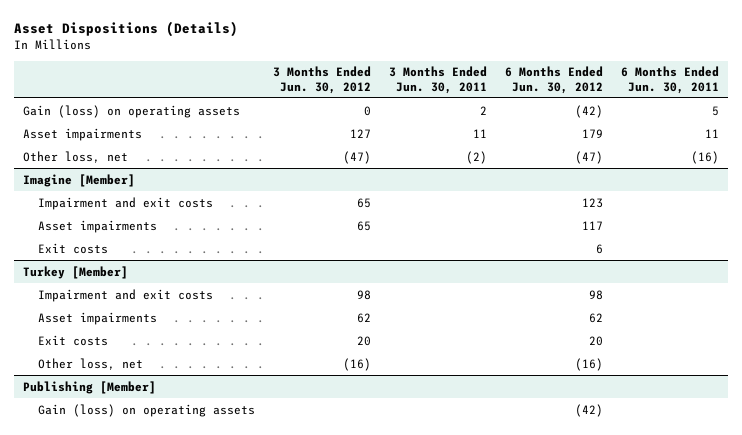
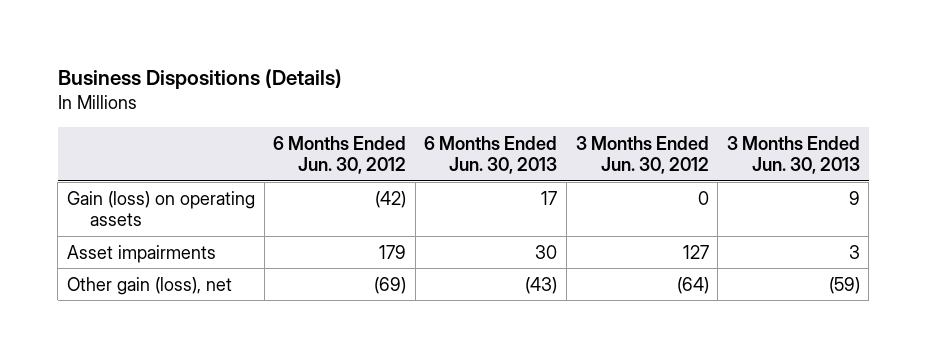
[14,20,239,37] Asset Dispositions (Details) -> [57,69,342,90] Business Dispositions (Details)
[388,66,487,94] 3 Months Ended Jun. 30, 2011 -> none
[620,66,719,94] 6 Months Ended Jun. 30, 2011 -> none
none -> [424,135,558,175] 6 Months Ended Jun. 30, 2013
none -> [726,135,860,175] 3 Months Ended Jun. 30, 2013
[23,173,136,187] Imagine [Member] -> none
[37,196,213,210] Impairment and exit costs -> none
[37,219,157,233] Asset impairments -> none
[37,242,108,254] Exit costs -> none
[23,265,129,279] Turkey [Member] -> none
[37,288,213,302] Impairment and exit costs -> none
[37,311,157,325] Asset impairments -> none
[37,334,108,346] Exit costs -> none
[37,357,143,370] Other loss, net -> none
[23,380,157,394] Publishing [Member] -> none
[37,403,255,417] Gain (loss) on operating assets -> none
[23,150,129,163] Other loss, net -> [67,276,233,295] Other gain (loss), net
[342,150,371,164] (47) -> [676,276,709,294] (64)
[574,150,603,164] (47) -> [374,276,407,294] (69)

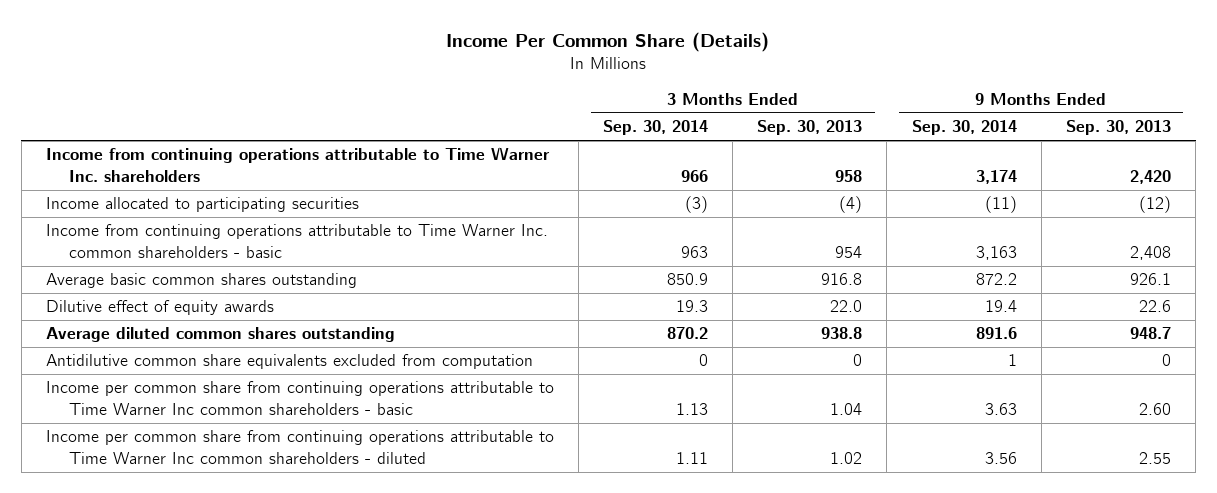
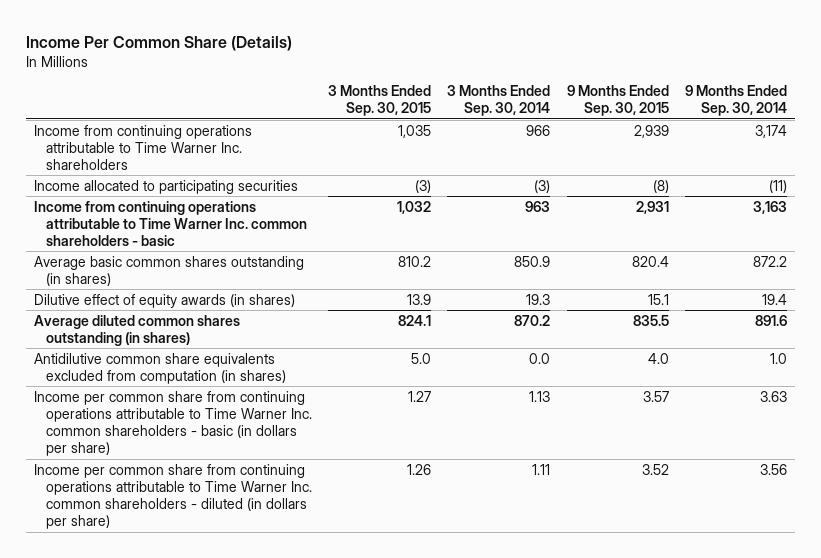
[757,119,863,135] Sep. 30, 2013 -> none
[1065,119,1171,135] Sep. 30, 2013 -> none
none -> [328,85,432,117] 3 Months Ended Sep. 30, 2015
none -> [566,85,669,117] 9 Months Ended Sep. 30, 2015
[45,273,357,289] Average basic common shares outstanding -> [34,255,305,286] Average basic common shares outstanding (in shares)
[45,300,274,316] Dilutive effect of equity awards -> [34,293,296,308] Dilutive effect of equity awards (in shares)
[45,327,395,343] Average diluted common shares outstanding -> [34,314,241,346] Average diluted common shares outstanding (in shares)
[45,354,533,370] Antidilutive common share equivalents excluded from computation -> [34,352,286,384] Antidilutive common share equivalents excluded from computation (in shares)
[699,354,709,367] 0 -> [529,352,551,364] 0.0
[1007,354,1017,367] 1 -> [769,352,787,364] 1.0
[45,381,554,415] Income per common share from continuing operations attributable to Time Warner Inc common shareholders - basic -> [34,390,312,457] Income per common share from continuing operations attributable to Time Warner Inc. common shareholders - basic (in dollars per share)
[45,430,554,464] Income per common share from continuing operations attributable to Time Warner Inc common shareholders - diluted -> [34,463,312,530] Income per common share from continuing operations attributable to Time Warner Inc. common shareholders - diluted (in dollars per share)

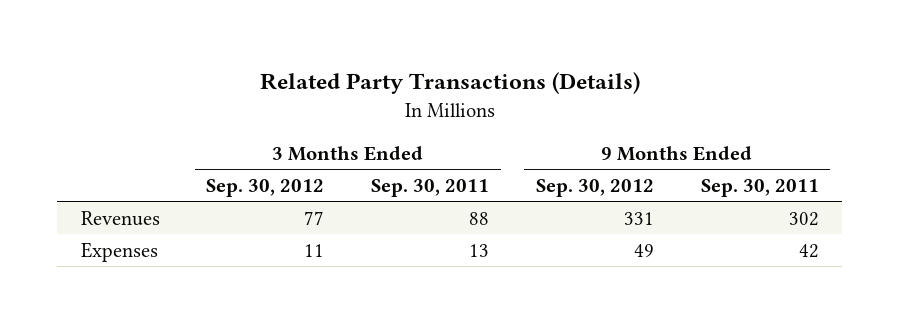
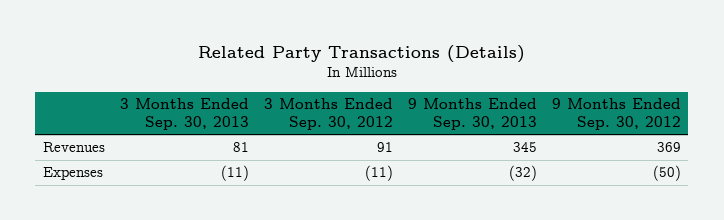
[371,178,490,197] Sep. 30, 2011 -> none
[700,178,819,197] Sep. 30, 2011 -> none
none -> [119,98,249,130] 3 Months Ended Sep. 30, 2013
none -> [407,98,537,130] 9 Months Ended Sep. 30, 2013
[304,210,325,225] 77 -> [376,142,393,153] 91
[623,211,654,225] 331 -> [656,142,681,153] 369
[304,243,325,257] 11 -> [364,165,393,182] (11)
[633,243,654,257] 49 -> [652,165,681,182] (50)

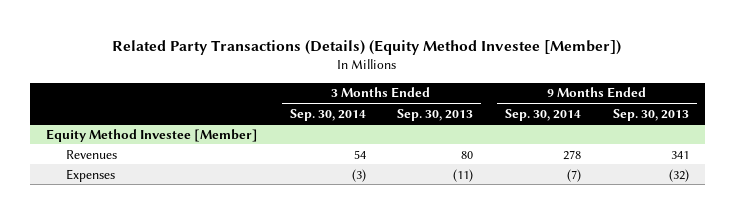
[197,44,525,63] Related Party Transactions (Details) -> [112,39,622,55] Related Party Transactions (Details) (Equity Method Investee [Member])
[263,98,393,130] 3 Months Ended Sep. 30, 2012 -> none
[551,98,681,130] 9 Months Ended Sep. 30, 2012 -> none
none -> [289,108,366,121] Sep. 30, 2014
none -> [505,108,582,121] Sep. 30, 2014
none -> [45,128,258,142] Equity Method Investee [Member]
[232,142,249,153] 81 -> [461,150,474,159] 80
[512,142,537,153] 345 -> [671,150,690,159] 341

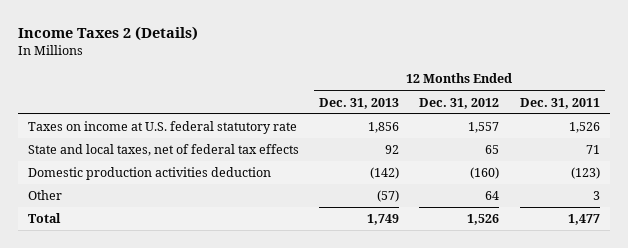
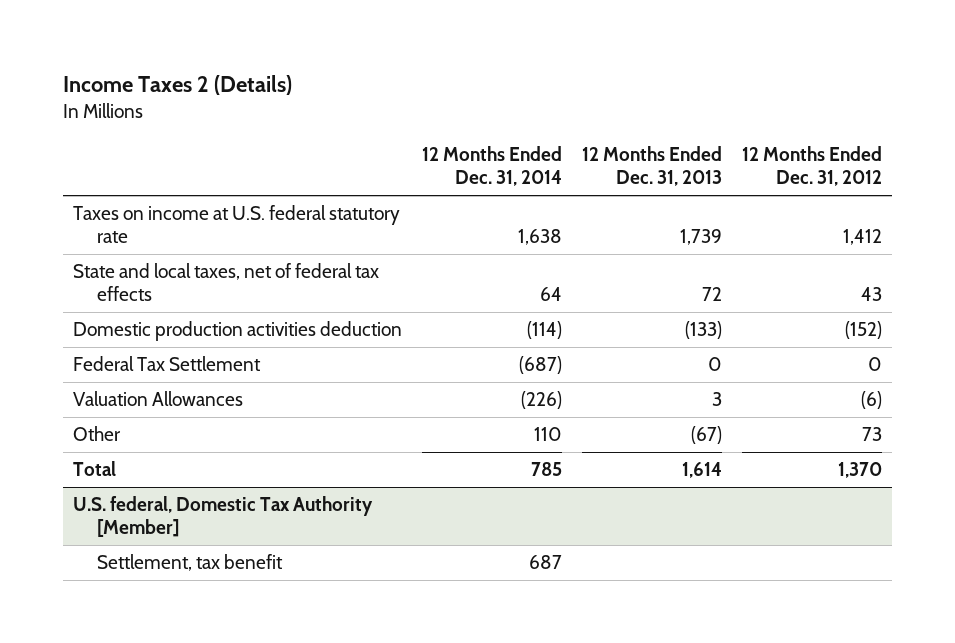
[519,97,600,109] Dec. 31, 2011 -> none
none -> [421,146,562,187] 12 Months Ended Dec. 31, 2014
[368,122,400,134] 1,856 -> [679,229,722,246] 1,739
[468,122,500,134] 1,557 -> [842,229,882,246] 1,412
[385,145,400,155] 92 -> [701,287,722,302] 72
[485,145,500,155] 65 -> [860,287,882,302] 43
[370,167,400,180] (142) -> [684,321,722,340] (133)
[470,167,500,180] (160) -> [844,321,882,340] (152)
none -> [72,356,261,372] Federal Tax Settlement
none -> [72,391,243,407] Valuation Allowances
[377,190,400,203] (57) -> [690,426,722,445] (67)
[485,191,500,201] 64 -> [861,427,882,442] 73
[367,214,400,226] 1,749 -> [681,462,722,479] 1,614
[467,214,500,226] 1,526 -> [837,462,882,479] 1,370
none -> [72,496,373,538] U.S. federal, Domestic Tax Authority [Member]
none -> [96,554,283,572] Settlement, tax benefit

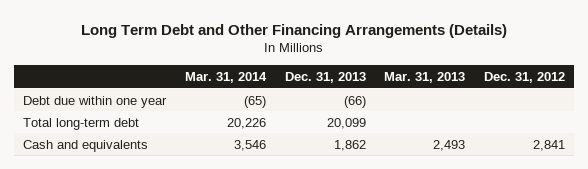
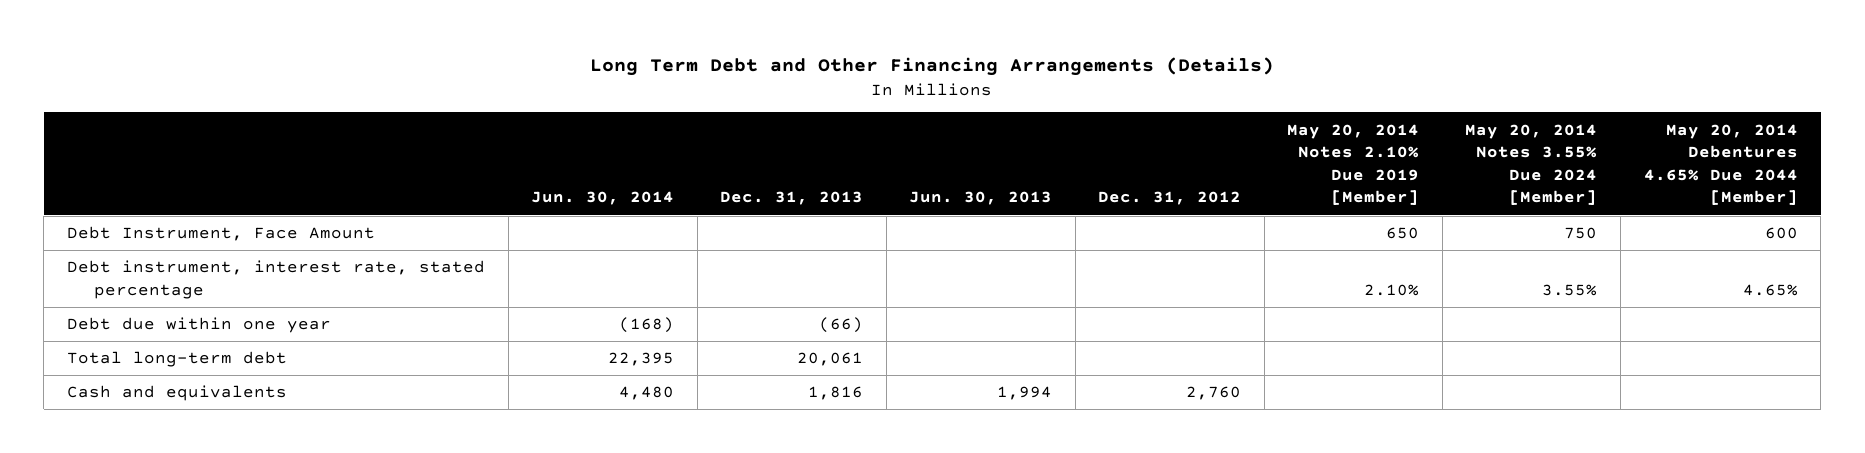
[185,72,268,84] Mar. 31, 2014 -> none
[384,72,466,84] Mar. 31, 2013 -> none
none -> [531,191,675,206] Jun. 30, 2014
none -> [909,191,1053,206] Jun. 30, 2013
none -> [1287,123,1420,206] May 20, 2014 Notes 2.10% Due 2019 [Member]
none -> [1465,123,1598,206] May 20, 2014 Notes 3.55% Due 2024 [Member]
none -> [1643,123,1798,206] May 20, 2014 Debentures 4.65% Due 2044 [Member]
none -> [66,226,375,242] Debt Instrument, Face Amount
none -> [66,260,485,299] Debt instrument, interest rate, stated percentage
[326,117,366,129] 20,099 -> [797,352,864,367] 20,061
[333,139,366,151] 1,862 -> [808,386,864,401] 1,816
[532,139,565,151] 2,841 -> [1186,386,1242,401] 2,760

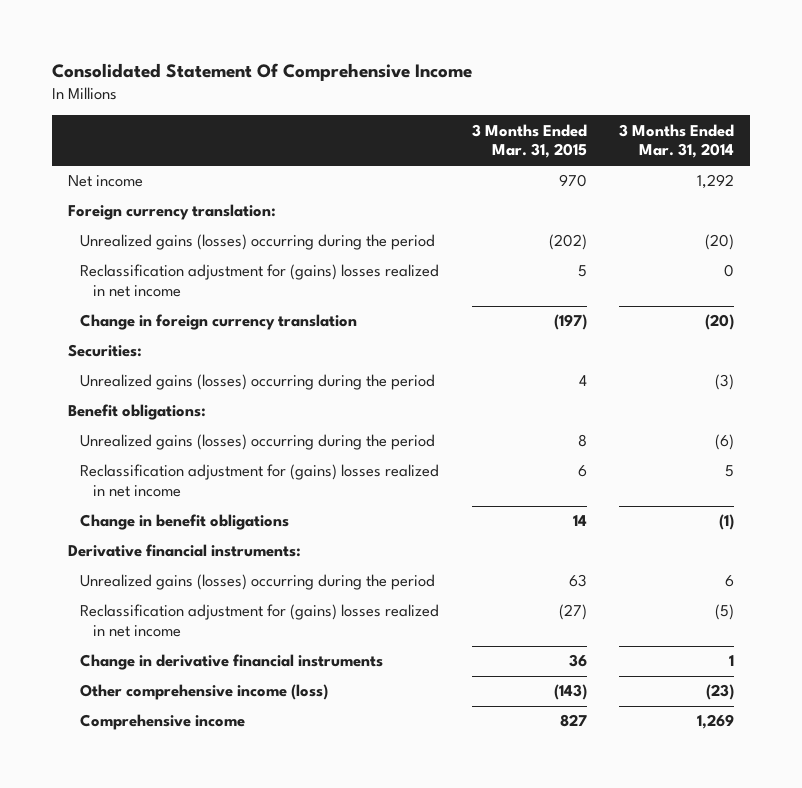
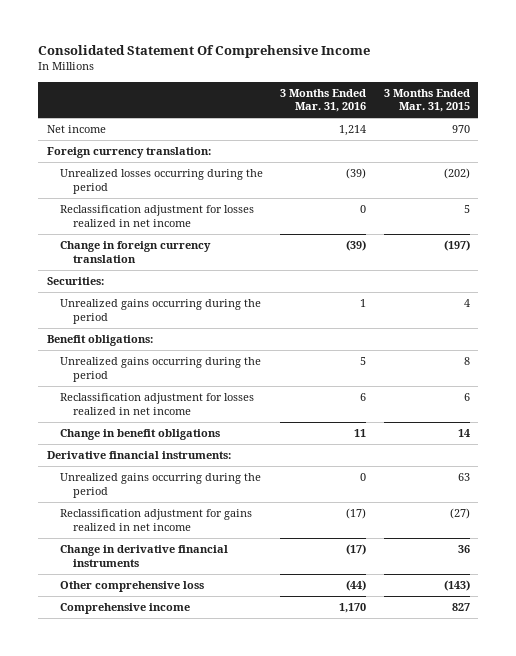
[619,123,735,159] 3 Months Ended Mar. 31, 2014 -> none
none -> [280,88,367,113] 3 Months Ended Mar. 31, 2016
[80,234,436,251] Unrealized gains (losses) occurring during the period -> [60,169,264,194] Unrealized losses occurring during the period
[80,264,440,298] Reclassification adjustment for (gains) losses realized in net income -> [60,205,255,227] Reclassification adjustment for losses realized in net income
[80,374,436,391] Unrealized gains (losses) occurring during the period -> [60,299,262,324] Unrealized gains occurring during the period
[80,434,436,451] Unrealized gains (losses) occurring during the period -> [60,357,262,382] Unrealized gains occurring during the period
[80,464,440,498] Reclassification adjustment for (gains) losses realized in net income -> [60,393,255,415] Reclassification adjustment for losses realized in net income
[80,574,436,591] Unrealized gains (losses) occurring during the period -> [60,473,262,498] Unrealized gains occurring during the period
[80,604,440,638] Reclassification adjustment for (gains) losses realized in net income -> [60,509,253,531] Reclassification adjustment for gains realized in net income
[80,684,329,701] Other comprehensive income (loss) -> [60,581,205,593] Other comprehensive loss

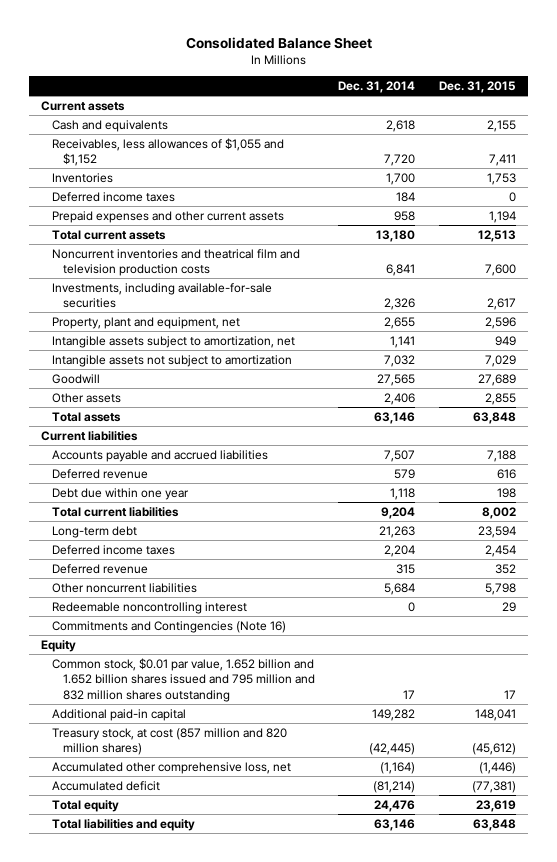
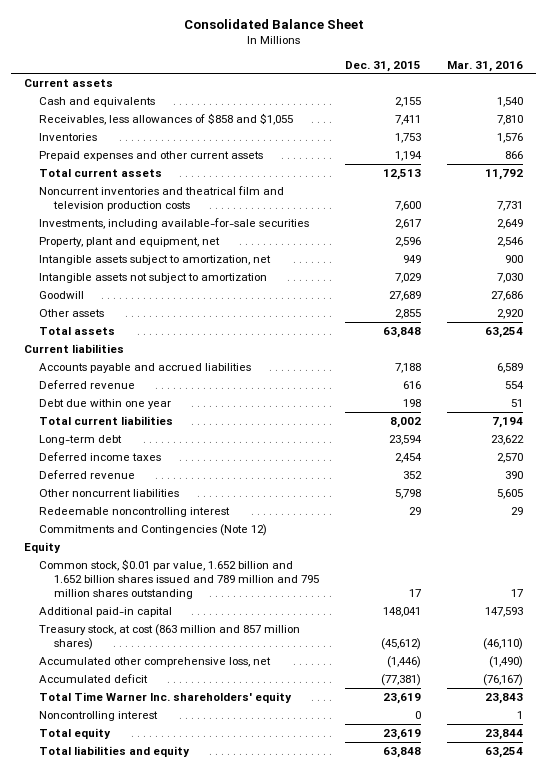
[338,81,416,94] Dec. 31, 2014 -> none
none -> [447,60,524,72] Mar. 31, 2016
[51,137,284,167] Receivables, less allowances of $1,055 and $1,152 -> [39,112,294,125] Receivables, less allowances of $858 and $1,055
[51,191,175,202] Deferred income taxes -> none
[51,620,286,633] Commitments and Contingencies (Note 16) -> [39,523,268,536] Commitments and Contingencies (Note 12)
[51,657,315,702] Common stock, $0.01 par value, 1.652 billion and 1.652 billion shares issued and 795 million and 832 million shares outstanding -> [39,558,319,600] Common stock, $0.01 par value, 1.652 billion and 1.652 billion shares issued and 789 million and 795 million shares outstanding
[51,727,287,756] Treasury stock, at cost (857 million and 820 million shares) -> [39,623,301,651] Treasury stock, at cost (863 million and 857 million shares)
none -> [39,691,293,703] Total Time Warner Inc. shareholders' equity
none -> [39,710,159,721] Noncontrolling interest

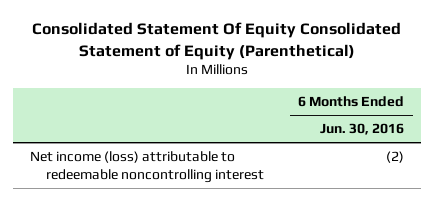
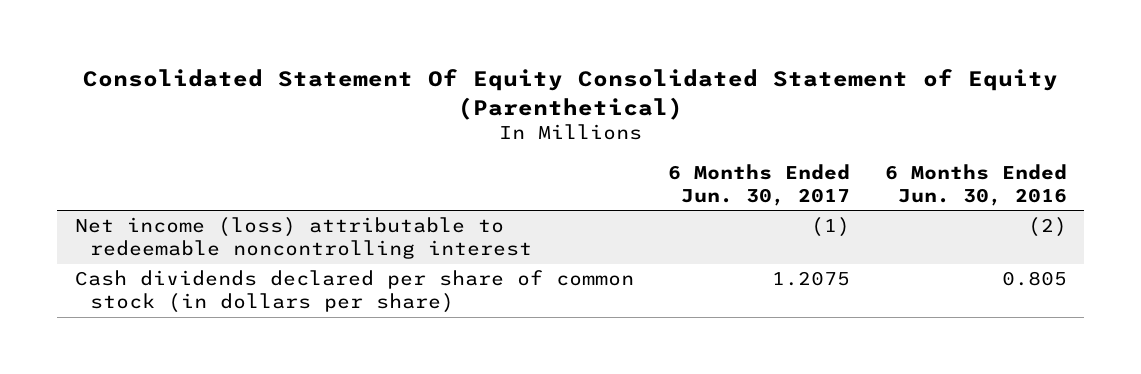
none -> [668,164,851,207] 6 Months Ended Jun. 30, 2017
none -> [74,270,634,314] Cash dividends declared per share of common stock (in dollars per share)

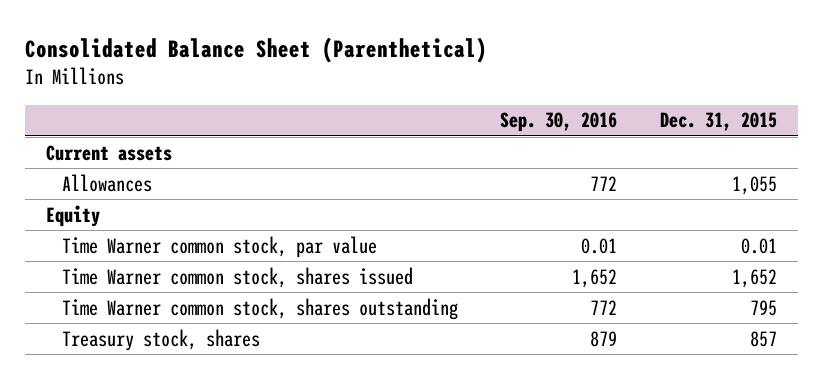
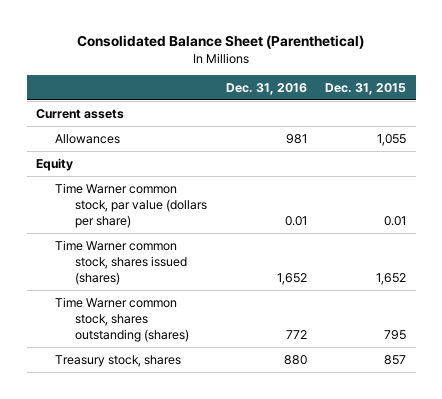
[500,112,618,133] Sep. 30, 2016 -> none
none -> [225,82,307,95] Dec. 31, 2016
[61,235,377,258] Time Warner common stock, par value -> [55,182,207,228] Time Warner common stock, par value (dollars per share)
[61,266,413,288] Time Warner common stock, shares issued -> [55,239,187,285] Time Warner common stock, shares issued (shares)
[61,297,458,320] Time Warner common stock, shares outstanding -> [55,296,189,342] Time Warner common stock, shares outstanding (shares)

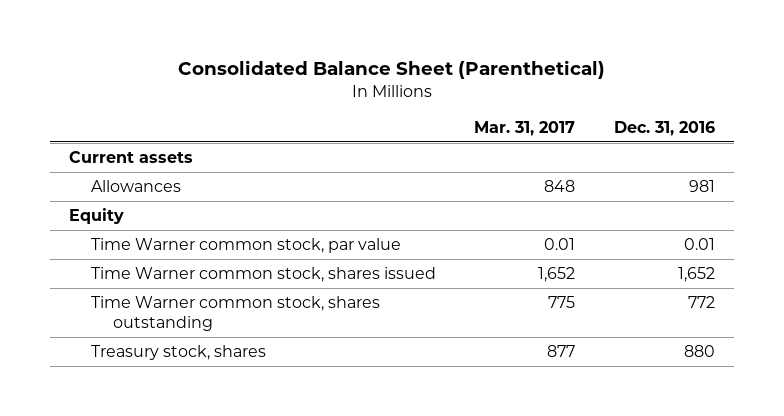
[325,82,407,95] Dec. 31, 2015 -> none
none -> [474,120,576,136] Mar. 31, 2017
[55,182,207,228] Time Warner common stock, par value (dollars per share) -> [91,238,402,254] Time Warner common stock, par value
[55,239,187,285] Time Warner common stock, shares issued (shares) -> [91,267,437,283] Time Warner common stock, shares issued
[55,296,189,342] Time Warner common stock, shares outstanding (shares) -> [91,296,381,331] Time Warner common stock, shares outstanding

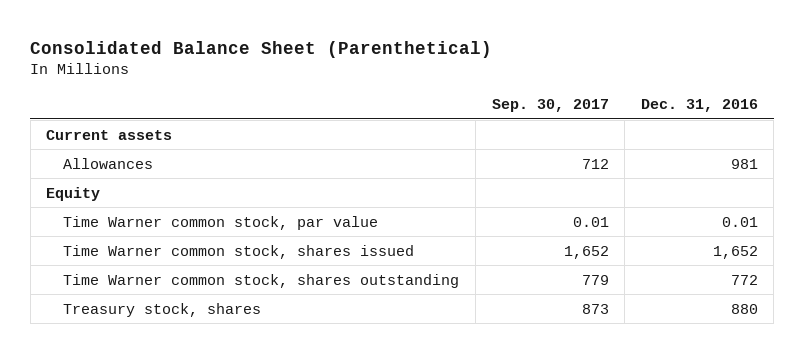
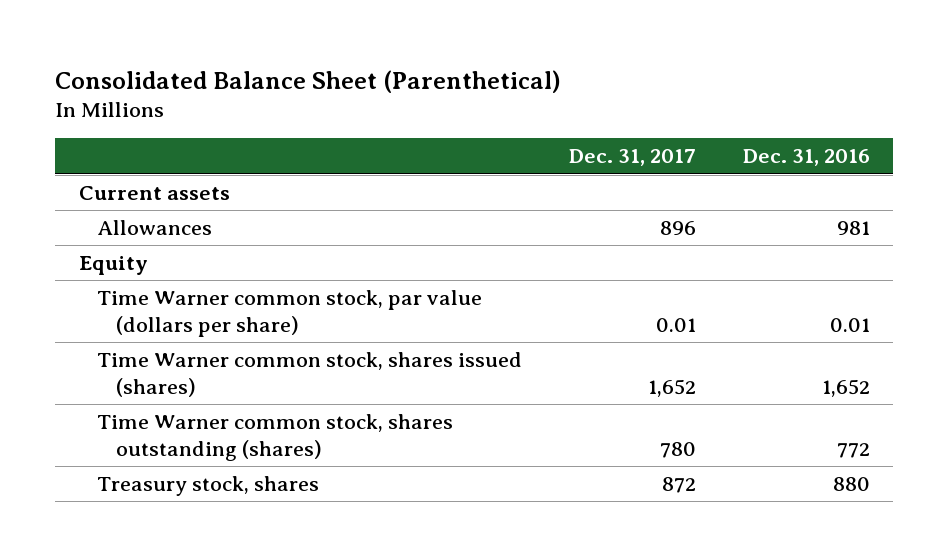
[491,98,609,112] Sep. 30, 2017 -> none
none -> [569,149,697,167] Dec. 31, 2017
[63,215,379,230] Time Warner common stock, par value -> [97,289,483,337] Time Warner common stock, par value (dollars per share)
[63,244,415,259] Time Warner common stock, shares issued -> [97,351,523,397] Time Warner common stock, shares issued (shares)
[63,273,460,288] Time Warner common stock, shares outstanding -> [97,413,454,461] Time Warner common stock, shares outstanding (shares)

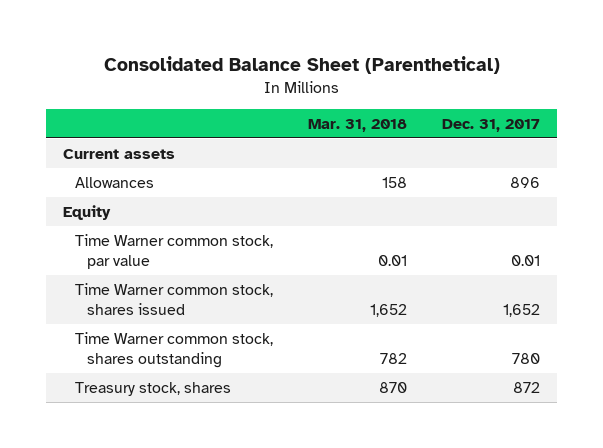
[742,149,870,167] Dec. 31, 2016 -> none
none -> [308,118,408,132] Mar. 31, 2018
[97,289,483,337] Time Warner common stock, par value (dollars per share) -> [75,233,274,270] Time Warner common stock, par value
[97,351,523,397] Time Warner common stock, shares issued (shares) -> [75,282,274,316] Time Warner common stock, shares issued
[97,413,454,461] Time Warner common stock, shares outstanding (shares) -> [75,331,274,369] Time Warner common stock, shares outstanding

